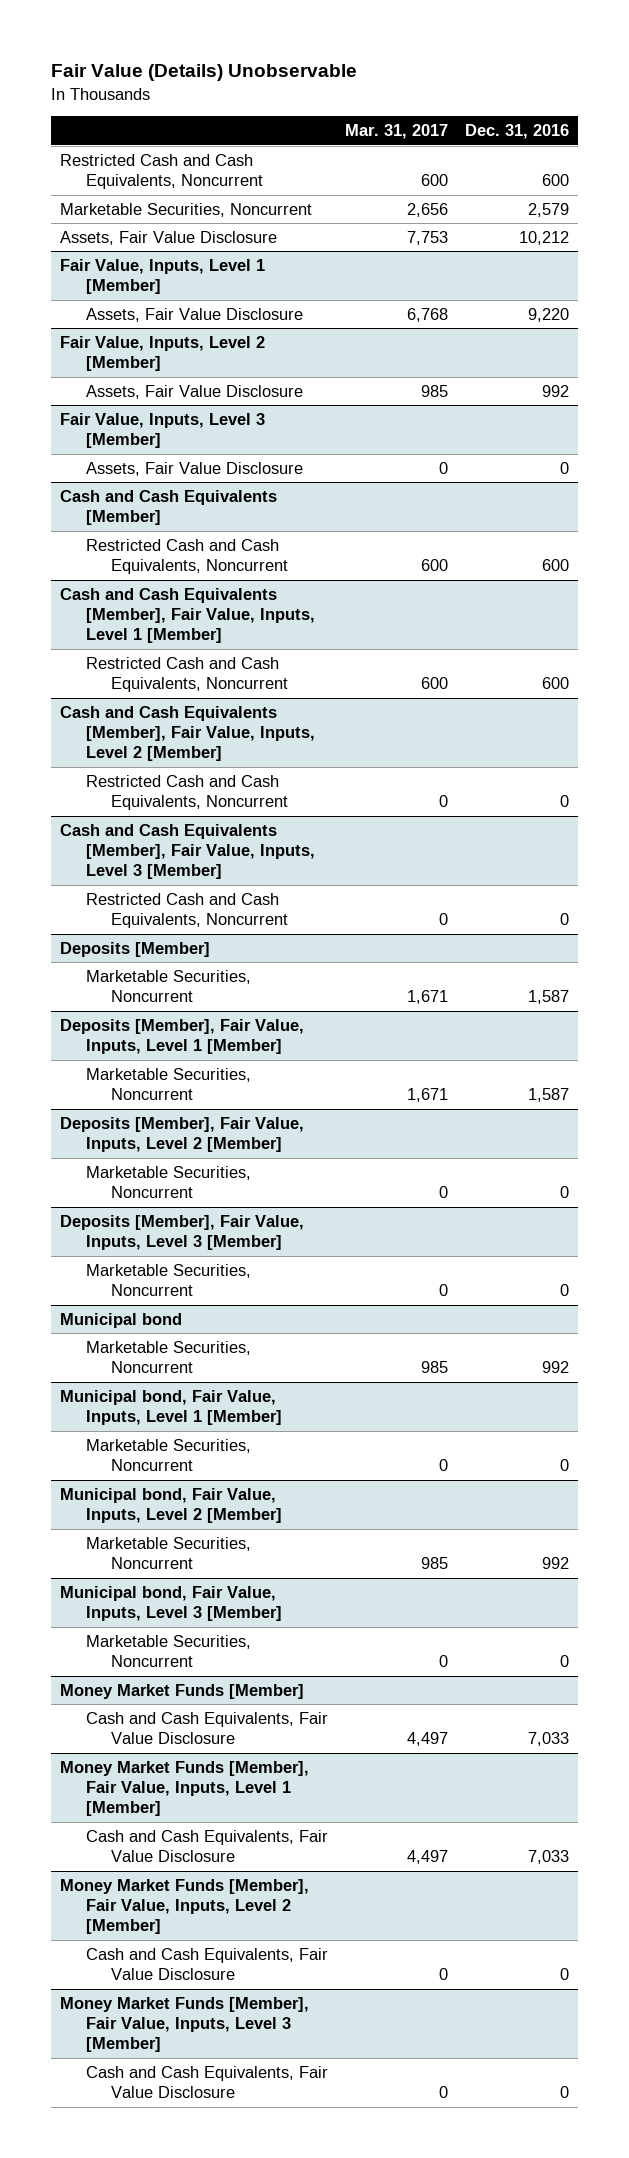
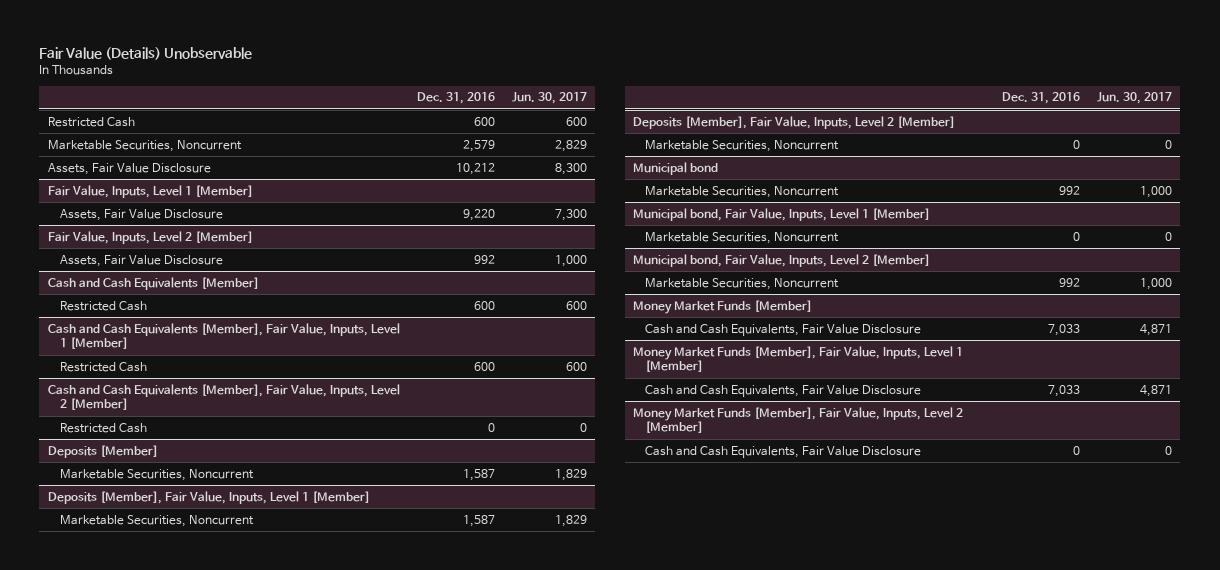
[344,124,448,140] Mar. 31, 2017 -> none
none -> [511,92,587,105] Jun. 30, 2017
[60,153,263,190] Restricted Cash and Cash Equivalents, Noncurrent -> [47,116,135,127] Restricted Cash
[60,412,266,449] Fair Value, Inputs, Level 3 [Member] -> none
[85,461,303,476] Assets, Fair Value Disclosure -> none
[85,538,289,575] Restricted Cash and Cash Equivalents, Noncurrent -> [60,300,148,311] Restricted Cash
[85,656,289,693] Restricted Cash and Cash Equivalents, Noncurrent -> [60,361,148,372] Restricted Cash
[60,823,315,880] Cash and Cash Equivalents [Member], Fair Value, Inputs, Level 3 [Member] -> none
[85,892,289,929] Restricted Cash and Cash Equivalents, Noncurrent -> none
[85,774,289,811] Restricted Cash and Cash Equivalents, Noncurrent -> [60,422,148,433] Restricted Cash
[60,1214,305,1251] Deposits [Member], Fair Value, Inputs, Level 3 [Member] -> none
[85,1263,251,1297] Marketable Securities, Noncurrent -> none
[60,1585,282,1622] Municipal bond, Fair Value, Inputs, Level 3 [Member] -> none
[85,1634,251,1668] Marketable Securities, Noncurrent -> none
[60,1996,310,2053] Money Market Funds [Member], Fair Value, Inputs, Level 3 [Member] -> none
[85,2065,328,2099] Cash and Cash Equivalents, Fair Value Disclosure -> none

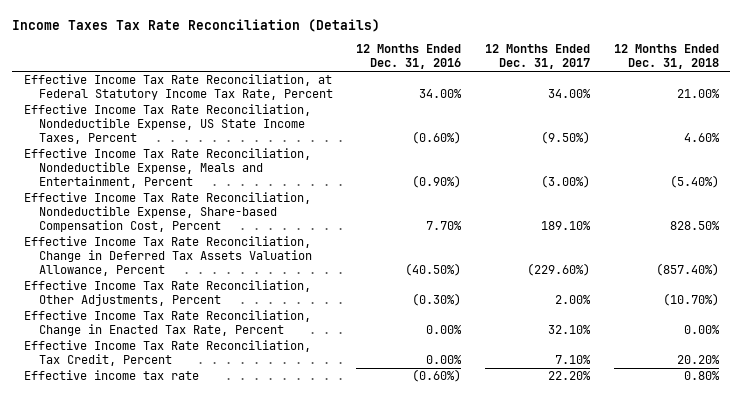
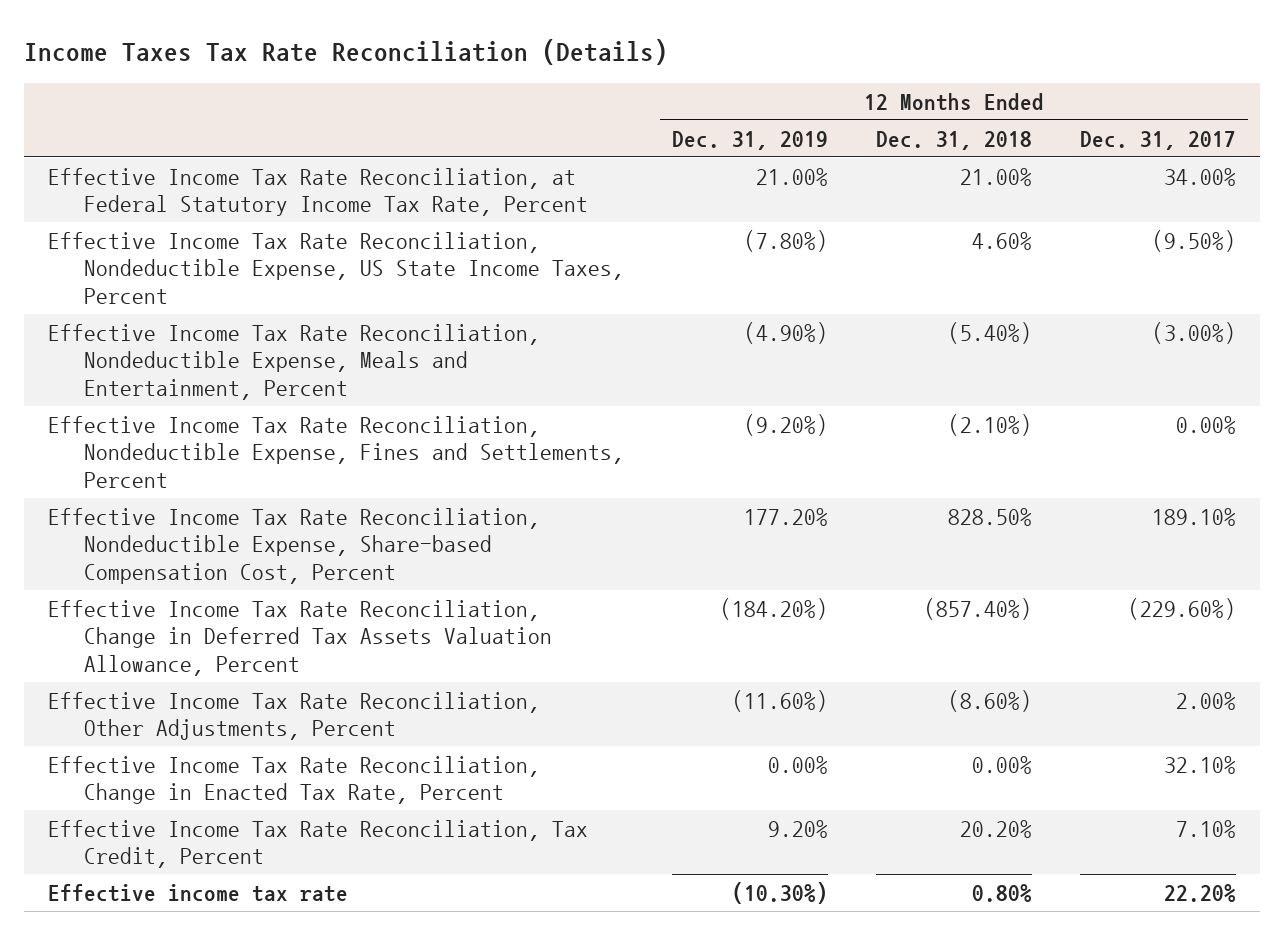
[356,44,462,70] 12 Months Ended Dec. 31, 2016 -> none
none -> [672,130,829,150] Dec. 31, 2019
none -> [47,415,625,488] Effective Income Tax Rate Reconciliation, Nondeductible Expense, Fines and Settlements, Percent
[662,293,719,307] (10.70%) -> [948,689,1033,712] (8.60%)

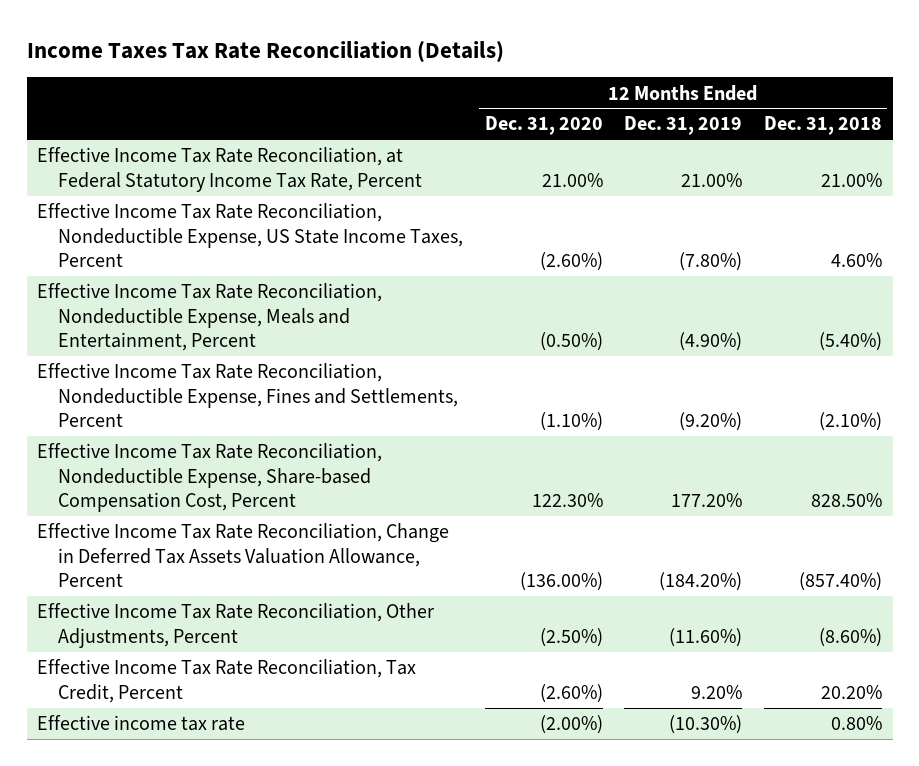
[1080,130,1237,150] Dec. 31, 2017 -> none
none -> [484,116,603,136] Dec. 31, 2020
[47,755,540,805] Effective Income Tax Rate Reconciliation, Change in Enacted Tax Rate, Percent -> none

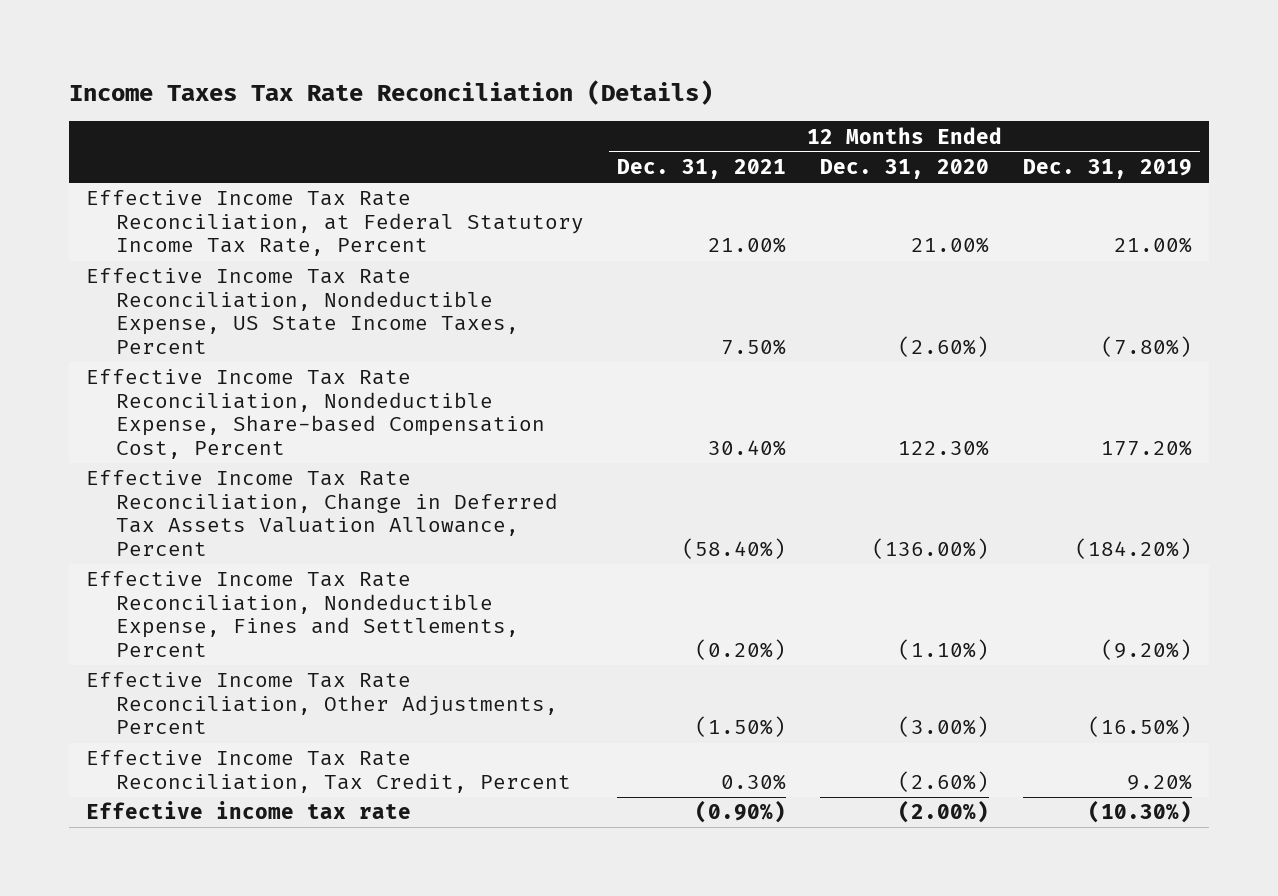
[763,116,882,136] Dec. 31, 2018 -> none
none -> [617,158,787,179] Dec. 31, 2021
[37,283,383,352] Effective Income Tax Rate Reconciliation, Nondeductible Expense, Meals and Entertainment, Percent -> none
[37,363,459,428] Effective Income Tax Rate Reconciliation, Nondeductible Expense, Fines and Settlements, Percent -> [86,571,519,657] Effective Income Tax Rate Reconciliation, Nondeductible Expense, Fines and Settlements, Percent
[539,627,603,647] (2.50%) -> [898,716,990,738] (3.00%)
[669,627,743,647] (11.60%) -> [1087,716,1192,738] (16.50%)

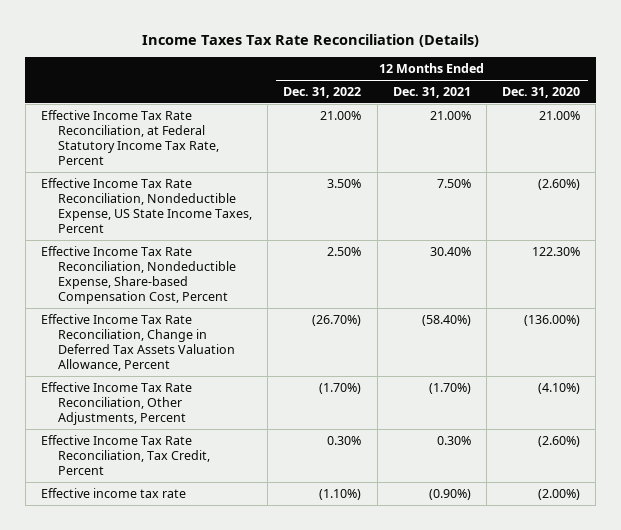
[1022,158,1192,179] Dec. 31, 2019 -> none
none -> [283,86,362,98] Dec. 31, 2022
[86,571,519,657] Effective Income Tax Rate Reconciliation, Nondeductible Expense, Fines and Settlements, Percent -> none
[695,716,787,738] (1.50%) -> [428,382,471,394] (1.70%)
[898,716,990,738] (3.00%) -> [538,382,581,394] (4.10%)

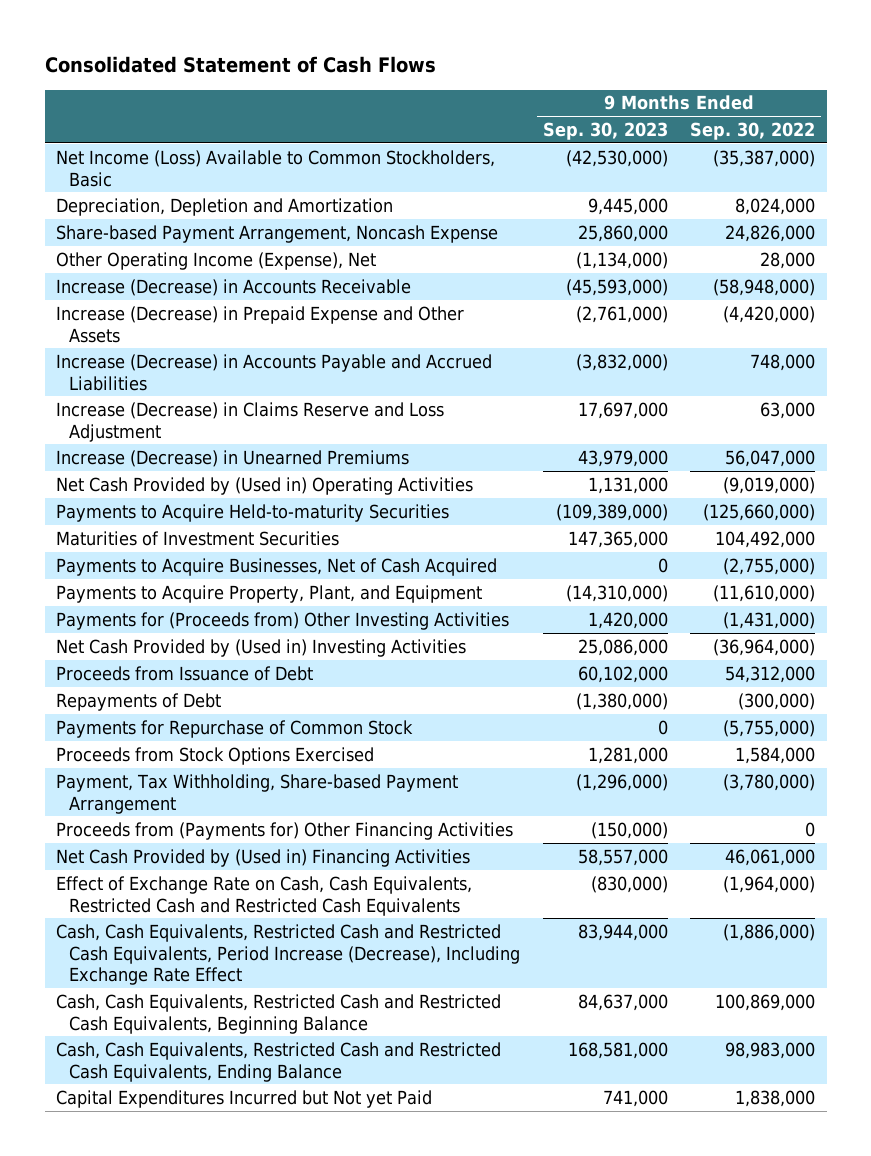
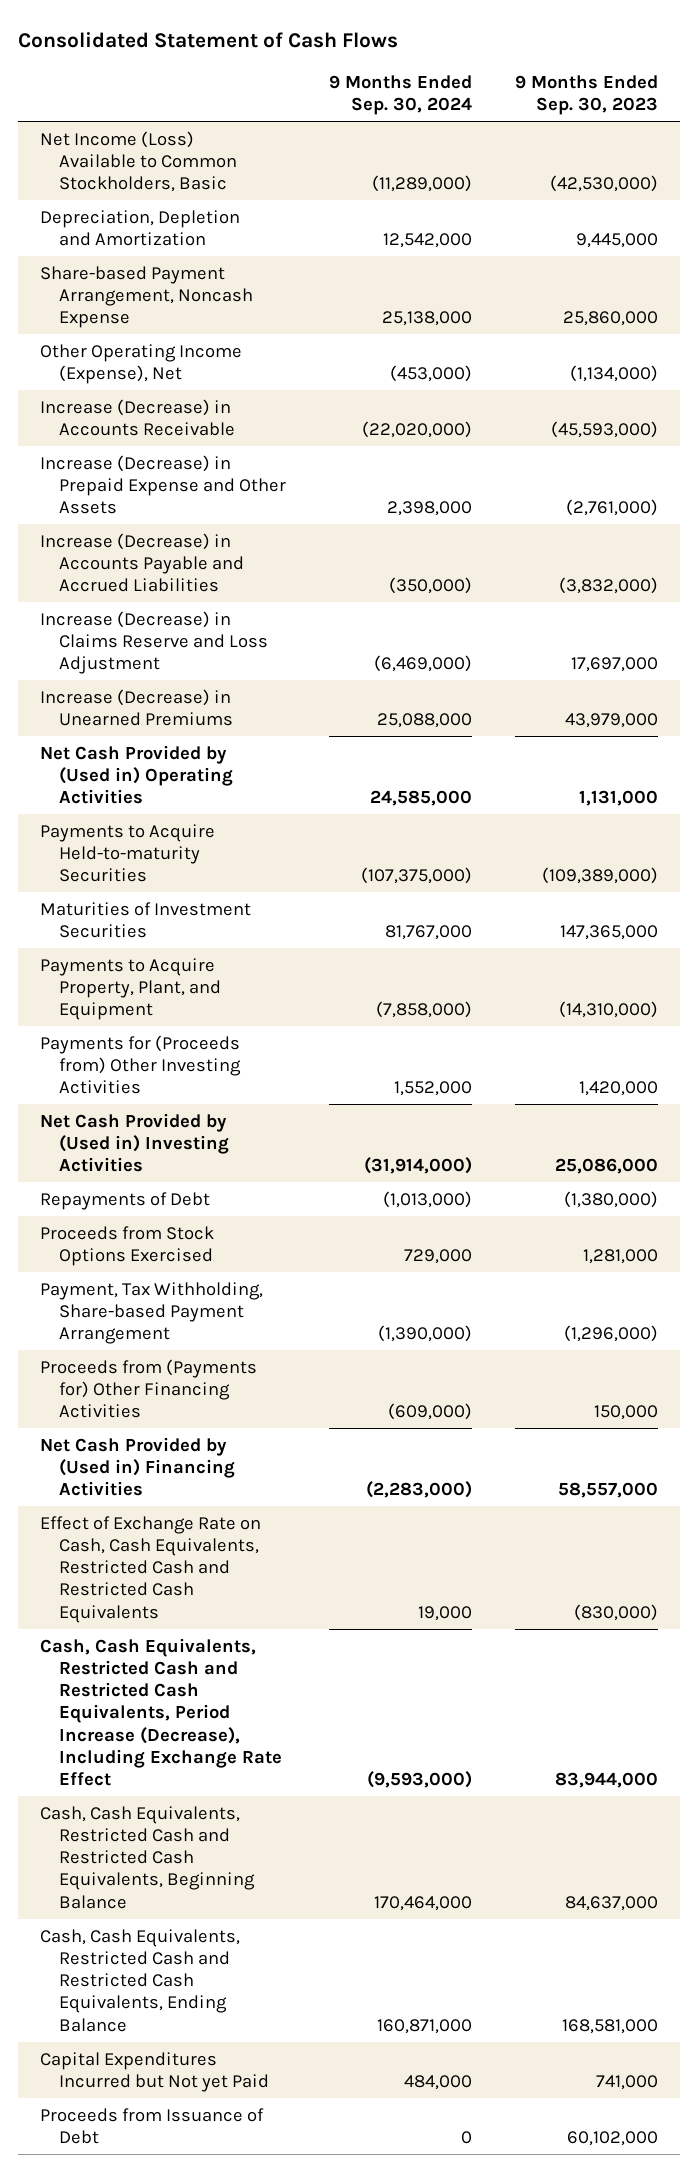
[690,121,816,140] Sep. 30, 2022 -> none
none -> [329,74,473,115] 9 Months Ended Sep. 30, 2024
[56,557,498,576] Payments to Acquire Businesses, Net of Cash Acquired -> none
[56,719,414,738] Payments for Repurchase of Common Stock -> none
[590,821,668,839] (150,000) -> [594,1405,659,1421] 150,000
[56,665,314,681] Proceeds from Issuance of Debt -> [39,2107,264,2145] Proceeds from Issuance of Debt

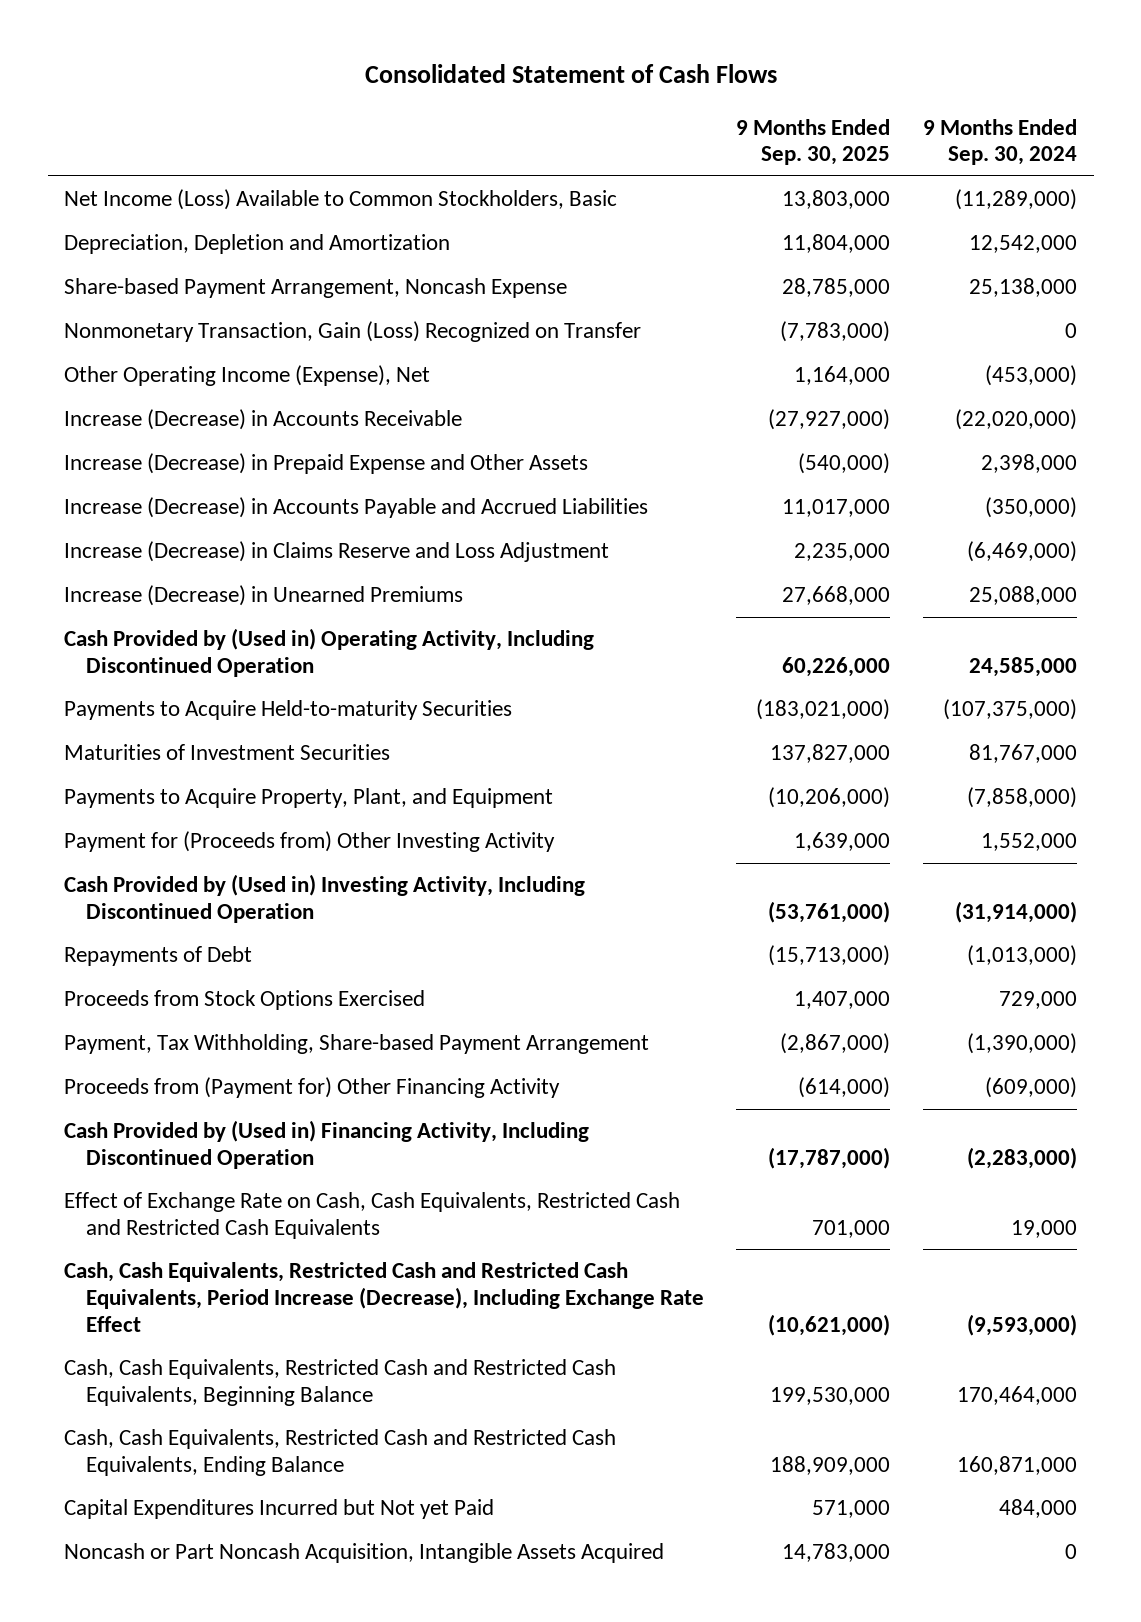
[515,74,659,115] 9 Months Ended Sep. 30, 2023 -> none
none -> [736,118,891,166] 9 Months Ended Sep. 30, 2025
none -> [64,321,642,343] Nonmonetary Transaction, Gain (Loss) Recognized on Transfer
[39,744,233,805] Net Cash Provided by (Used in) Operating Activities -> [64,628,595,677] Cash Provided by (Used in) Operating Activity, Including Discontinued Operation
[39,1034,241,1095] Payments for (Proceeds from) Other Investing Activities -> [64,831,556,853] Payment for (Proceeds from) Other Investing Activity
[39,1112,229,1173] Net Cash Provided by (Used in) Investing Activities -> [64,874,586,923] Cash Provided by (Used in) Investing Activity, Including Discontinued Operation
[39,1358,257,1419] Proceeds from (Payments for) Other Financing Activities -> [64,1077,561,1099] Proceeds from (Payment for) Other Financing Activity
[39,1436,235,1497] Net Cash Provided by (Used in) Financing Activities -> [64,1120,590,1169] Cash Provided by (Used in) Financing Activity, Including Discontinued Operation
[39,2107,264,2145] Proceeds from Issuance of Debt -> none
none -> [64,1543,665,1564] Noncash or Part Noncash Acquisition, Intangible Assets Acquired

